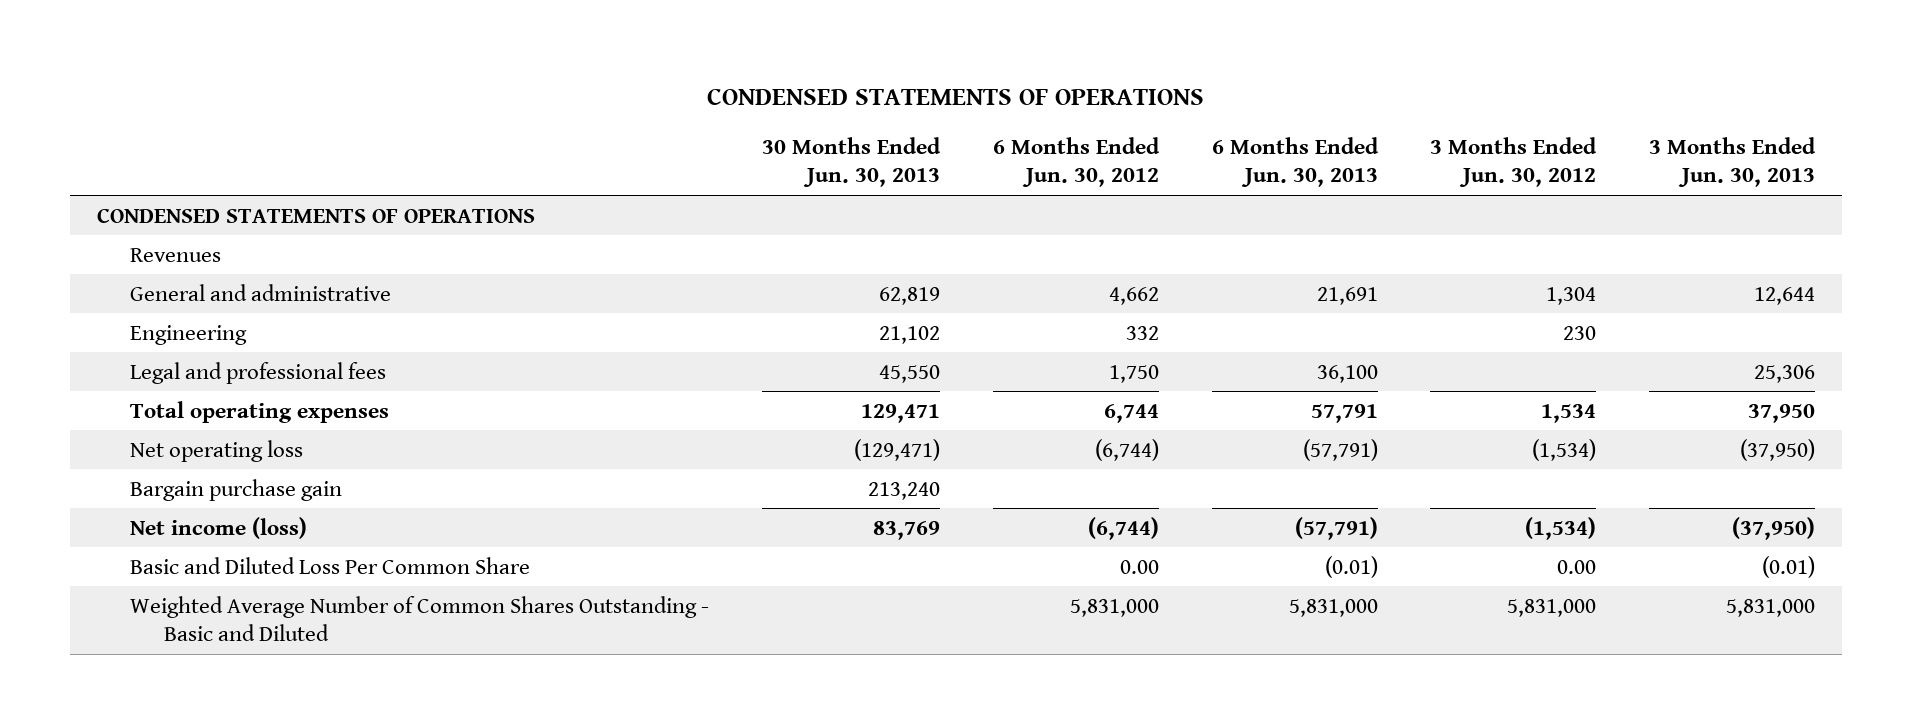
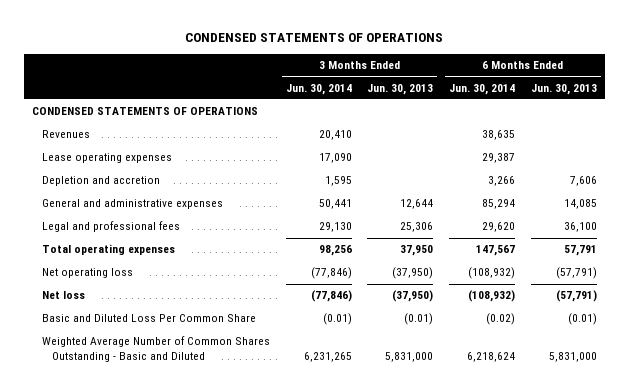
[761,136,941,188] 30 Months Ended Jun. 30, 2013 -> none
[992,136,1160,188] 6 Months Ended Jun. 30, 2012 -> none
[1430,136,1598,188] 3 Months Ended Jun. 30, 2012 -> none
none -> [285,83,352,95] Jun. 30, 2014
none -> [449,83,516,95] Jun. 30, 2014
[130,324,248,345] Engineering -> none
none -> [41,153,172,164] Lease operating expenses
none -> [41,176,160,187] Depletion and accretion
[130,283,392,301] General and administrative -> [41,199,223,210] General and administrative expenses
[1316,286,1378,305] 21,691 -> [564,199,598,210] 14,085
[130,478,343,501] Bargain purchase gain -> none
[130,516,308,539] Net income (loss) -> [41,291,85,300] Net loss

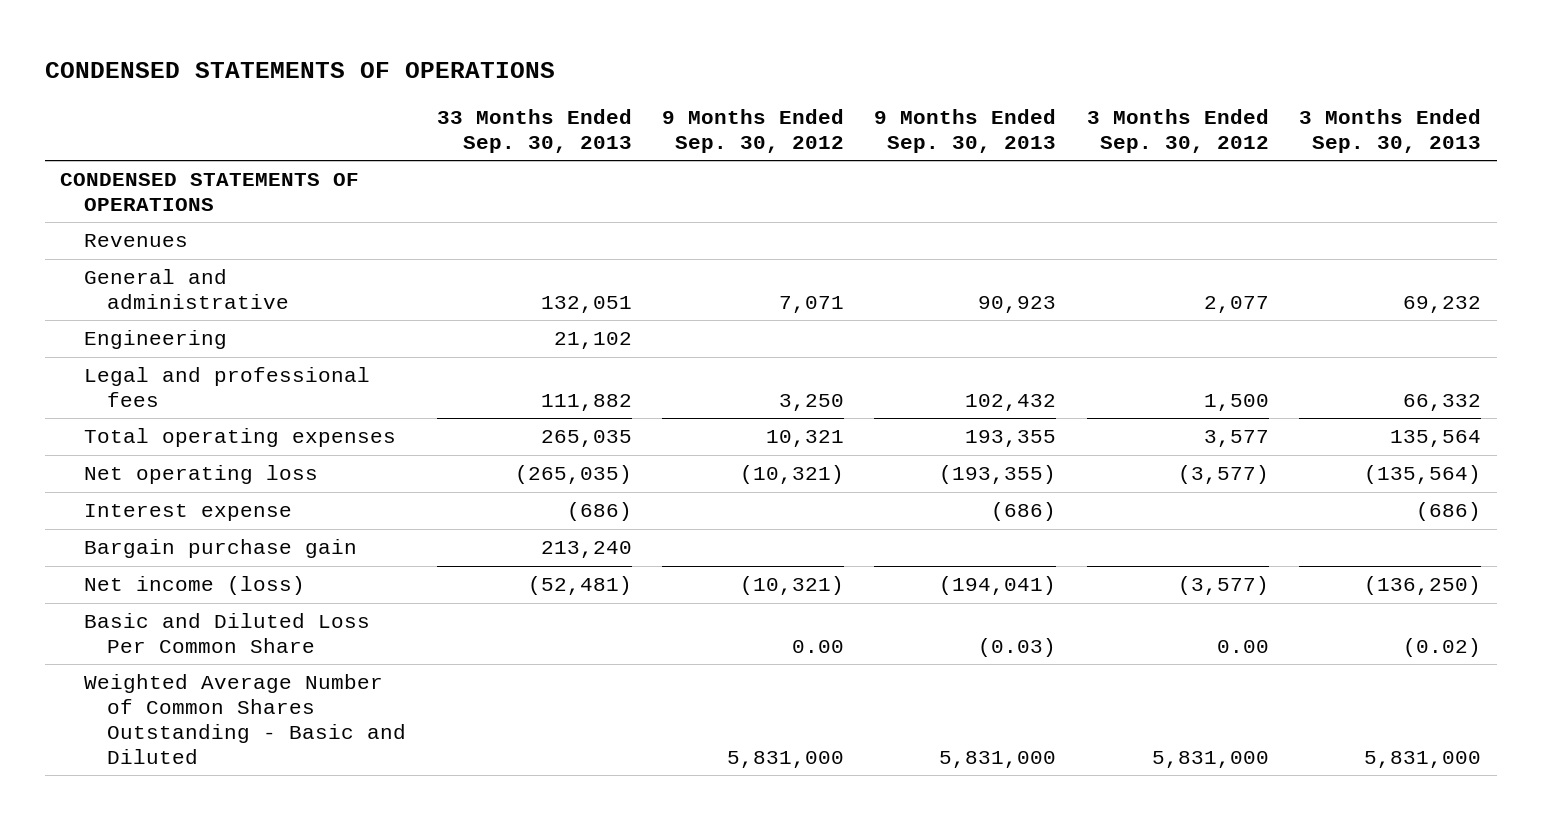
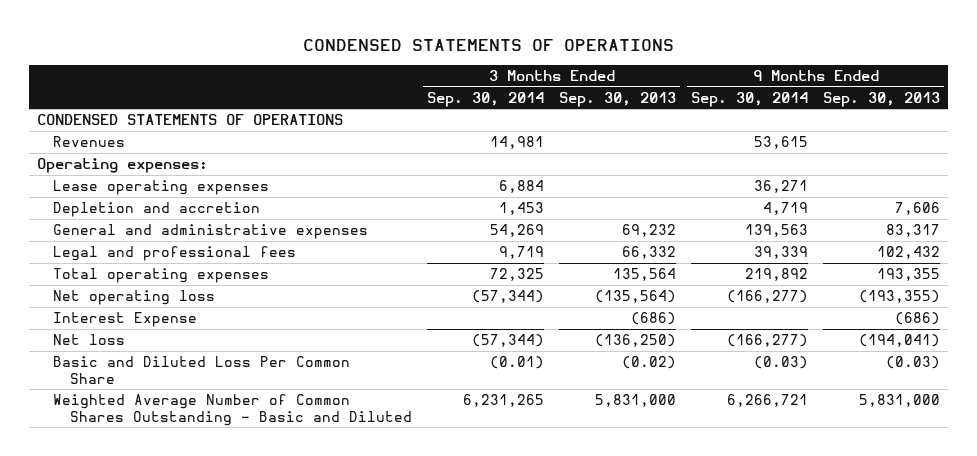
[436,109,632,154] 33 Months Ended Sep. 30, 2013 -> none
[661,109,844,154] 9 Months Ended Sep. 30, 2012 -> none
[1086,109,1269,154] 3 Months Ended Sep. 30, 2012 -> none
none -> [427,91,545,107] Sep. 30, 2014
none -> [691,91,809,107] Sep. 30, 2014
[83,330,227,350] Engineering -> none
none -> [36,158,208,174] Operating expenses:
none -> [53,180,270,196] Lease operating expenses
none -> [53,202,261,218] Depletion and accretion
[83,269,290,310] General and administrative -> [53,224,369,240] General and administrative expenses
[978,296,1057,314] 90,923 -> [886,224,941,238] 83,317
[83,539,357,559] Bargain purchase gain -> none
[83,504,292,522] Interest expense -> [53,312,198,328] Interest Expense
[83,576,305,596] Net income (loss) -> [53,334,126,346] Net loss

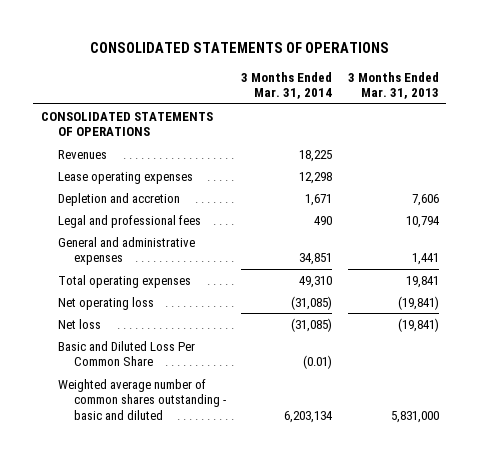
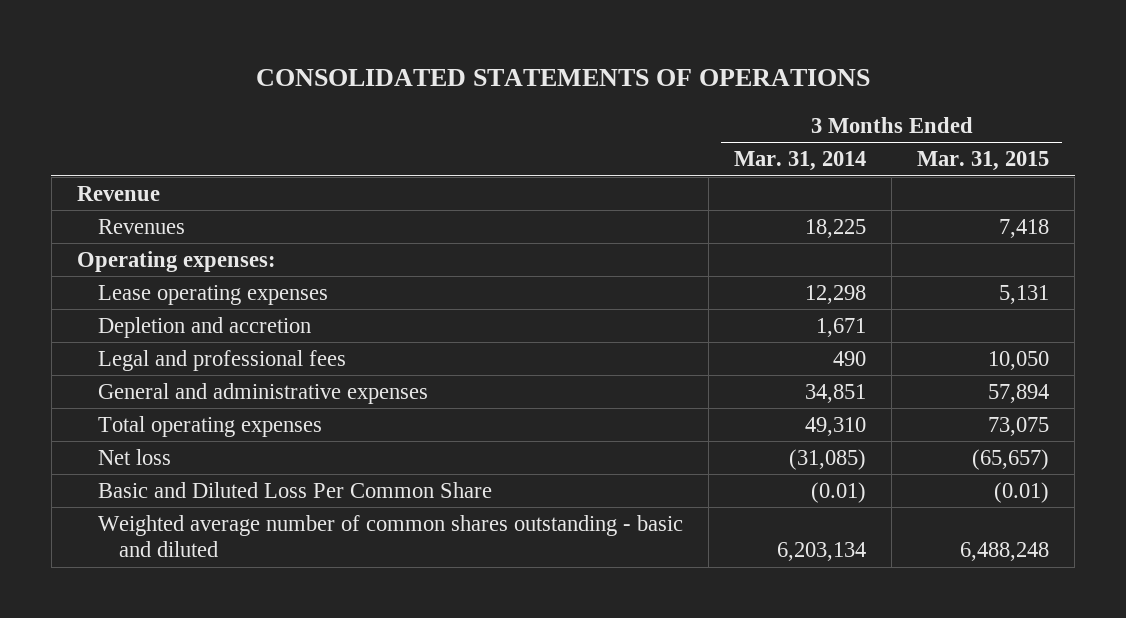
[347,71,439,100] 3 Months Ended Mar. 31, 2013 -> none
none -> [917,151,1050,172] Mar. 31, 2015
[40,111,213,137] CONSOLIDATED STATEMENTS OF OPERATIONS -> none
none -> [76,186,160,202] Revenue
none -> [76,251,276,273] Operating expenses:
[57,296,154,310] Net operating loss -> none

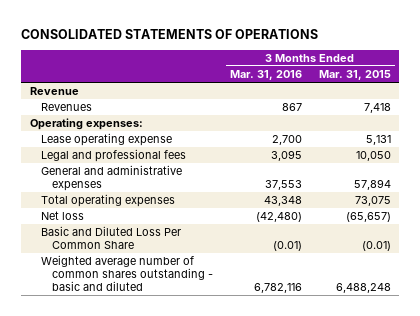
[734,151,867,172] Mar. 31, 2014 -> none
none -> [229,69,302,80] Mar. 31, 2016
[97,317,311,339] Depletion and accretion -> none
[97,285,328,306] Lease operating expenses -> [41,133,173,147] Lease operating expense

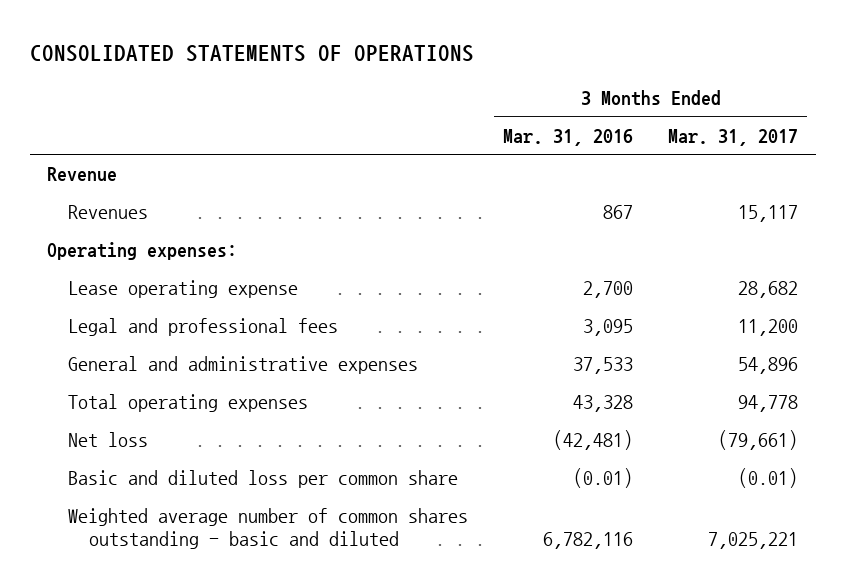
[318,69,391,80] Mar. 31, 2015 -> none
none -> [668,128,799,146] Mar. 31, 2017
[264,180,302,191] 37,553 -> [573,357,634,375] 37,533
[263,196,302,207] 43,348 -> [573,395,634,413] 43,328
[255,212,302,223] (42,480) -> [553,430,634,451] (42,481)
[41,226,182,250] Basic and Diluted Loss Per Common Share -> [67,470,458,489] Basic and diluted loss per common share

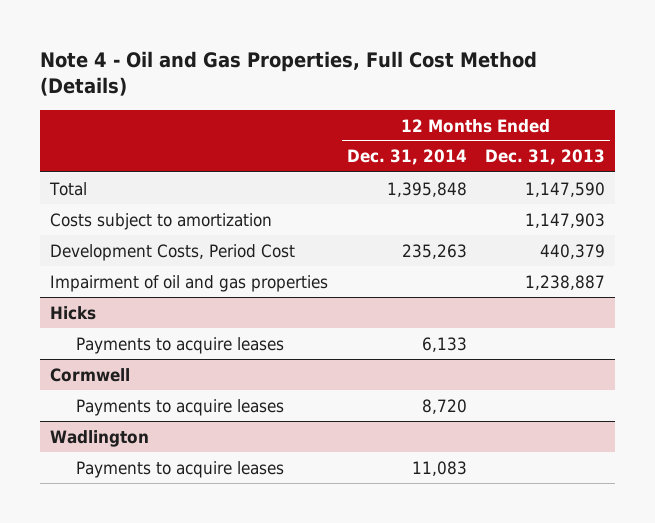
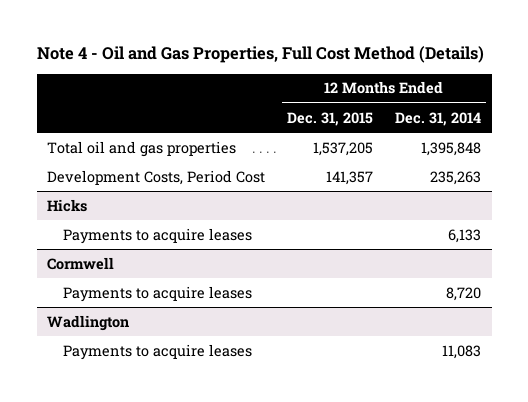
[485,149,606,166] Dec. 31, 2013 -> none
none -> [287,111,374,126] Dec. 31, 2015
[49,212,272,230] Costs subject to amortization -> none
[48,181,87,196] Total -> [47,140,237,157] Total oil and gas properties
[49,274,328,292] Impairment of oil and gas properties -> none

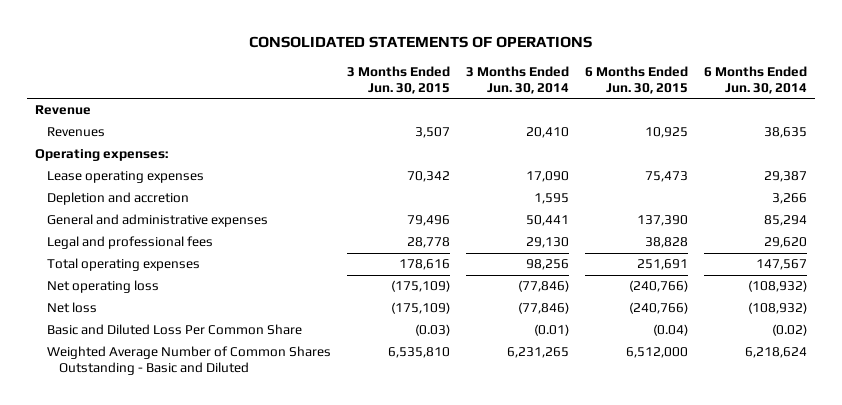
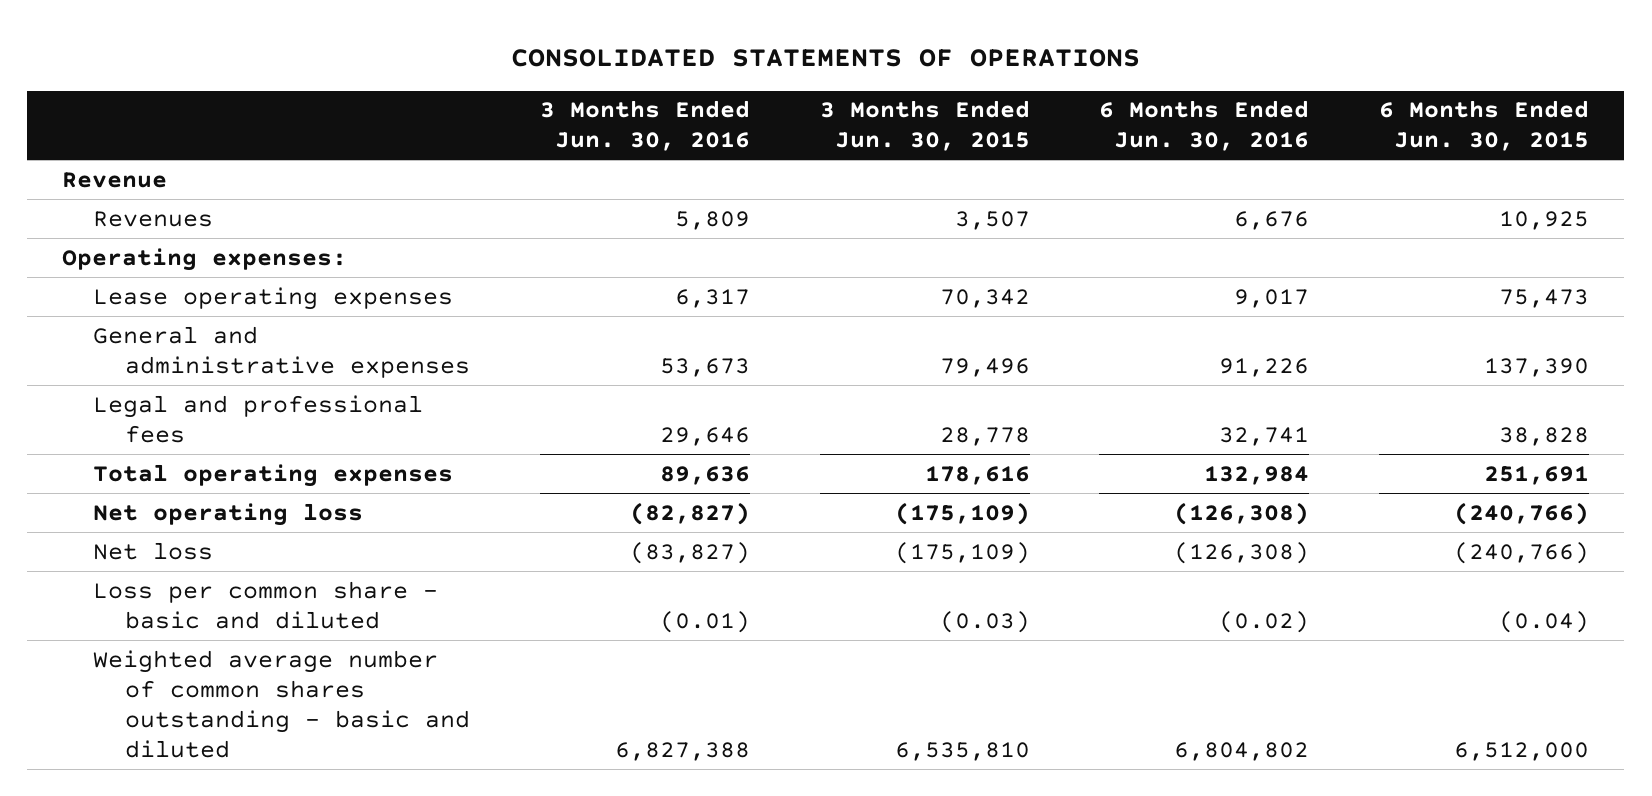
[466,65,570,94] 3 Months Ended Jun. 30, 2014 -> none
[704,65,808,94] 6 Months Ended Jun. 30, 2014 -> none
none -> [539,100,750,152] 3 Months Ended Jun. 30, 2016
none -> [1099,100,1310,152] 6 Months Ended Jun. 30, 2016
[47,192,190,206] Depletion and accretion -> none
[47,324,303,336] Basic and Diluted Loss Per Common Share -> [93,580,439,629] Loss per common share - basic and diluted
[47,346,332,375] Weighted Average Number of Common Shares Outstanding - Basic and Diluted -> [93,649,470,758] Weighted average number of common shares outstanding - basic and diluted

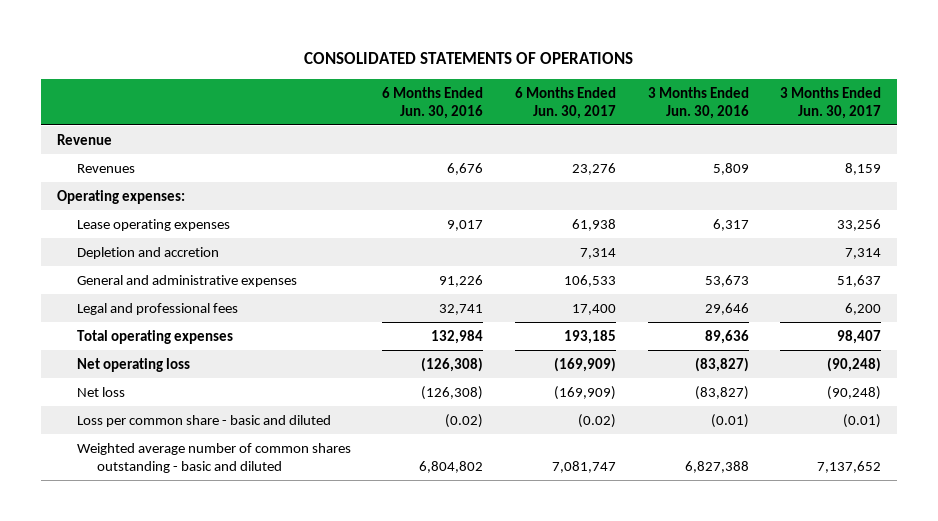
[819,100,1030,152] 3 Months Ended Jun. 30, 2015 -> none
[1379,100,1590,152] 6 Months Ended Jun. 30, 2015 -> none
none -> [515,86,617,119] 6 Months Ended Jun. 30, 2017
none -> [780,86,882,119] 3 Months Ended Jun. 30, 2017
none -> [76,246,219,259] Depletion and accretion
[629,501,750,525] (82,827) -> [694,356,749,372] (83,827)

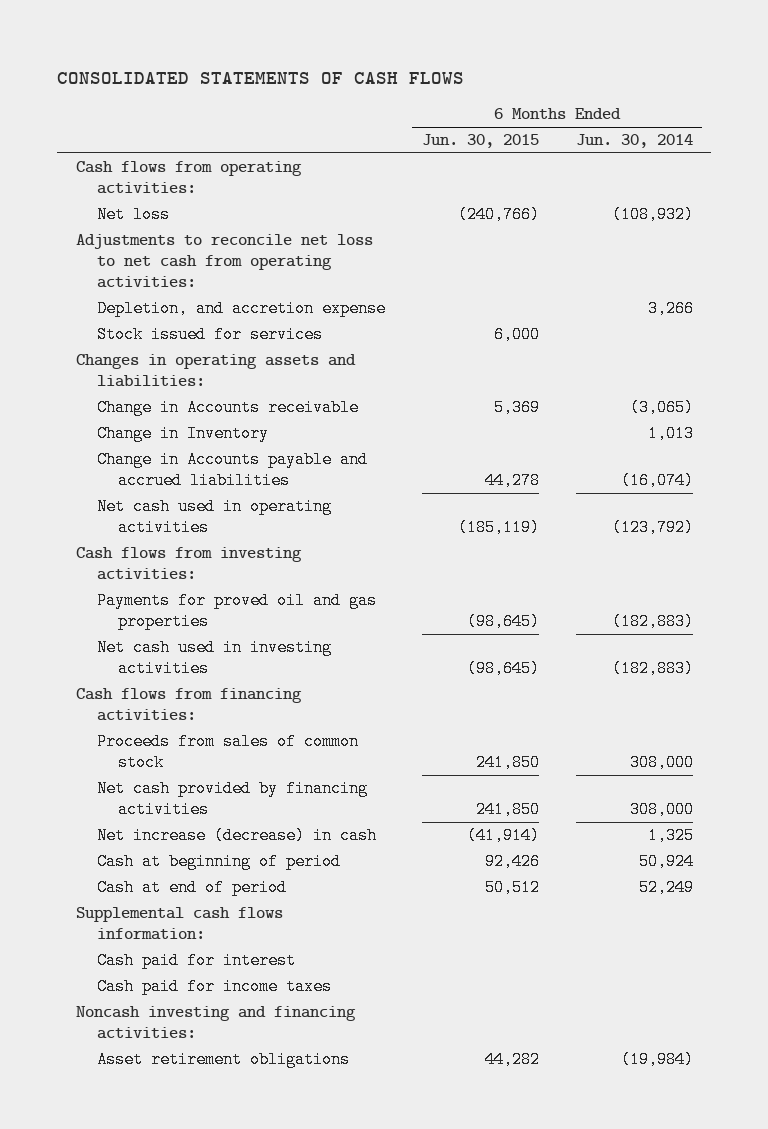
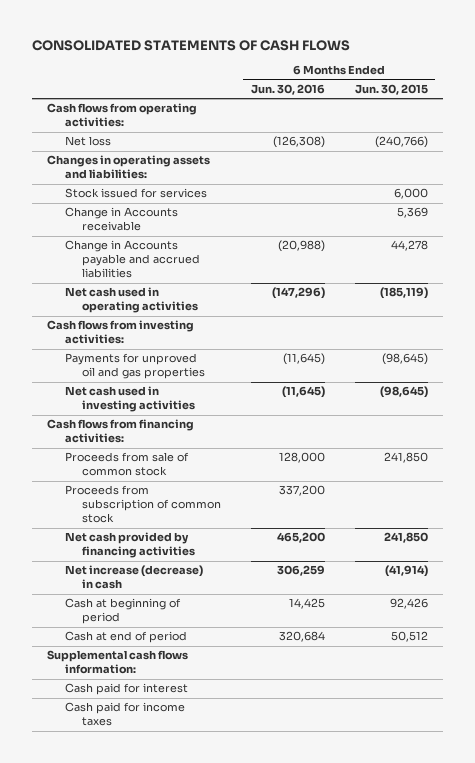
[575,134,693,149] Jun. 30, 2014 -> none
none -> [250,84,325,96] Jun. 30, 2016
[75,234,373,289] Adjustments to reconcile net loss to net cash from operating activities: -> none
[96,300,386,318] Depletion, and accretion expense -> none
[96,326,323,344] Stock issued for services -> [64,188,207,199] Stock issued for services
[96,425,269,443] Change in Inventory -> none
[96,592,377,631] Payments for proved oil and gas properties -> [64,353,205,380] Payments for unproved oil and gas properties
[96,733,359,772] Proceeds from sales of common stock -> [64,452,189,477] Proceeds from sale of common stock
none -> [64,485,221,524] Proceeds from subscription of common stock
[75,1006,356,1040] Noncash investing and financing activities: -> none
[96,1051,350,1069] Asset retirement obligations -> none

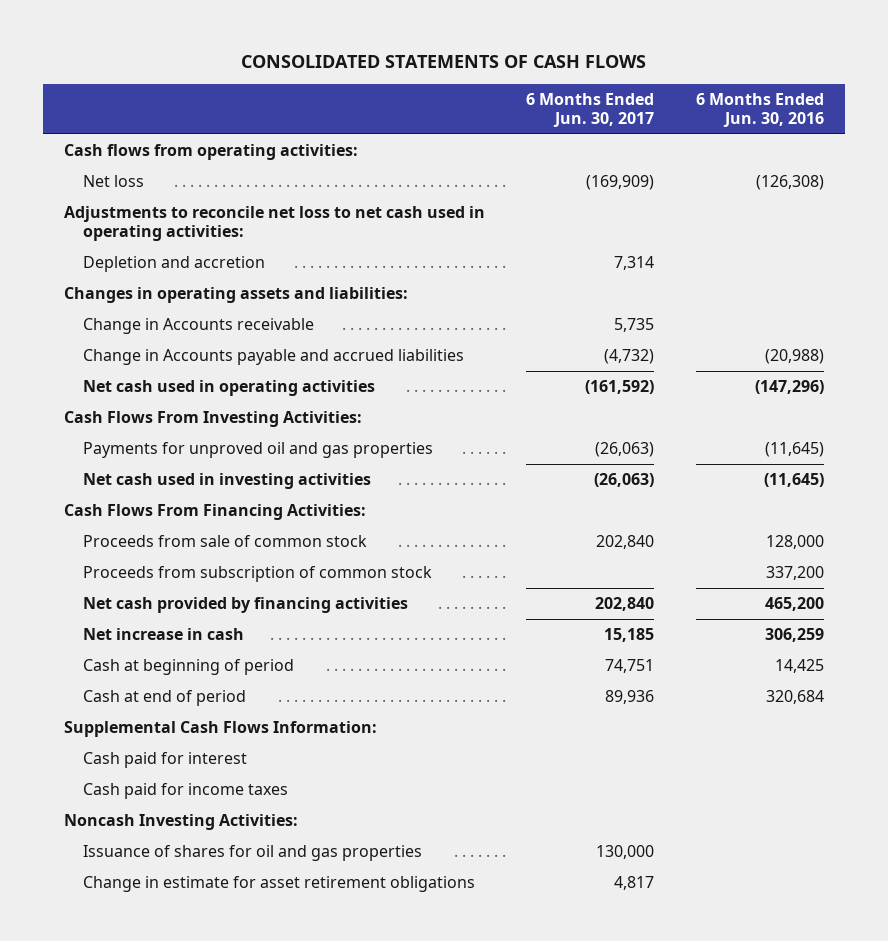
[354,84,428,96] Jun. 30, 2015 -> none
none -> [526,92,655,128] 6 Months Ended Jun. 30, 2017
none -> [64,206,486,242] Adjustments to reconcile net loss to net cash used in operating activities:
none -> [82,256,265,273] Depletion and accretion
[64,188,207,199] Stock issued for services -> none
[47,320,195,345] Cash flows from investing activities: -> [64,411,363,428] Cash Flows From Investing Activities:
[47,419,195,444] Cash flows from financing activities: -> [64,504,367,521] Cash Flows From Financing Activities:
[64,565,203,590] Net increase (decrease) in cash -> [82,628,244,641] Net increase in cash
[47,650,189,675] Supplemental cash flows information: -> [64,721,378,738] Supplemental Cash Flows Information:
none -> [64,814,299,831] Noncash Investing Activities:
none -> [82,845,422,862] Issuance of shares for oil and gas properties
none -> [82,876,475,893] Change in estimate for asset retirement obligations

